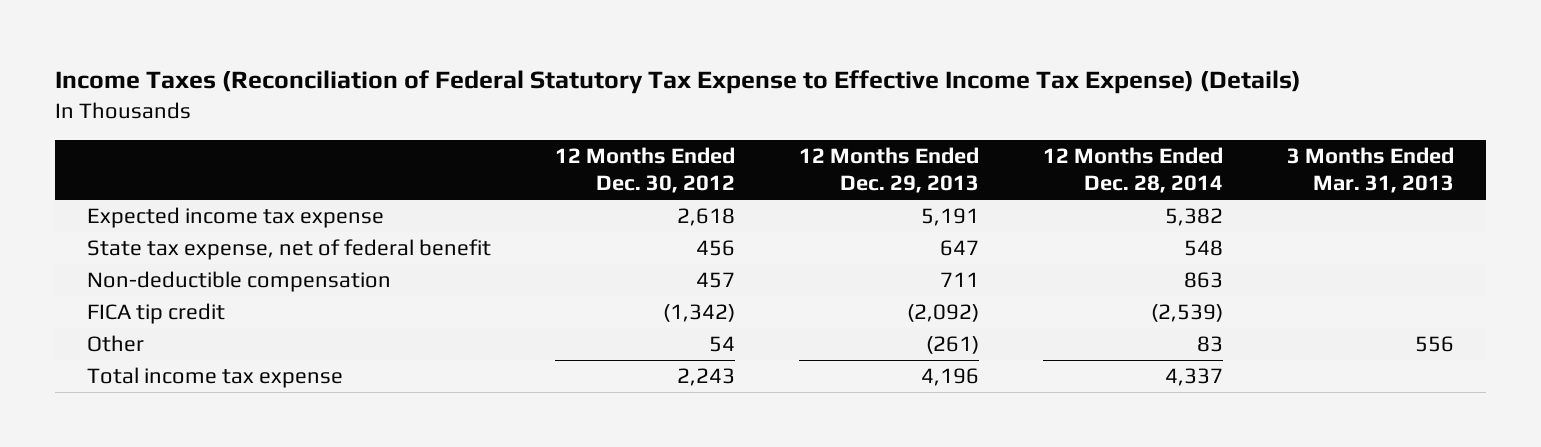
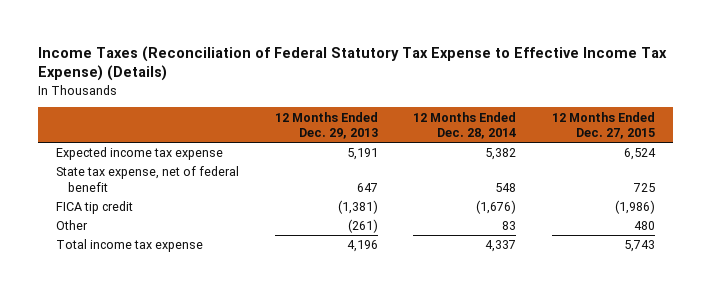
[554,147,735,194] 12 Months Ended Dec. 30, 2012 -> none
[1287,147,1455,194] 3 Months Ended Mar. 31, 2013 -> none
none -> [551,111,655,140] 12 Months Ended Dec. 27, 2015
[86,271,391,293] Non-deductible compensation -> none
[906,304,979,323] (2,092) -> [337,200,378,215] (1,381)
[1151,304,1224,323] (2,539) -> [476,200,517,215] (1,676)

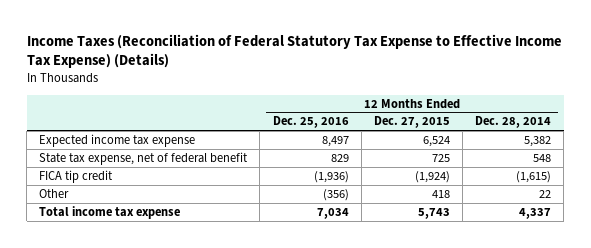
[274,111,378,140] 12 Months Ended Dec. 29, 2013 -> none
none -> [272,116,349,129] Dec. 25, 2016
[476,200,517,215] (1,676) -> [516,171,552,184] (1,615)
[614,200,655,215] (1,986) -> [414,171,450,184] (1,924)
[502,221,517,231] 83 -> [539,190,552,199] 22
[633,221,655,231] 480 -> [431,190,450,199] 418

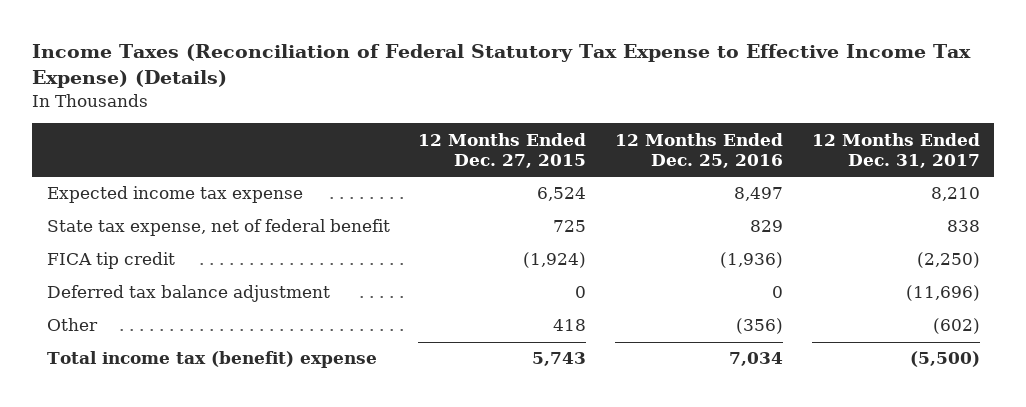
[475,116,552,129] Dec. 28, 2014 -> none
none -> [811,132,980,169] 12 Months Ended Dec. 31, 2017
none -> [46,285,330,303] Deferred tax balance adjustment
[39,206,181,220] Total income tax expense -> [46,351,377,369] Total income tax (benefit) expense

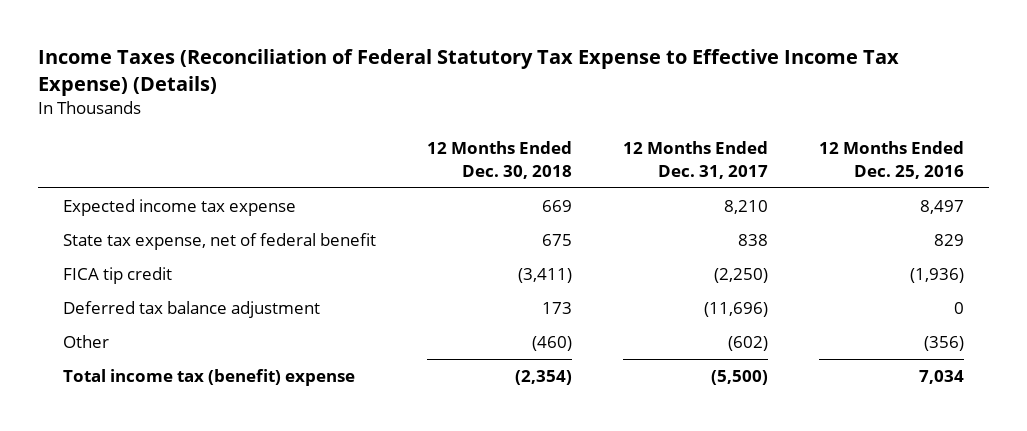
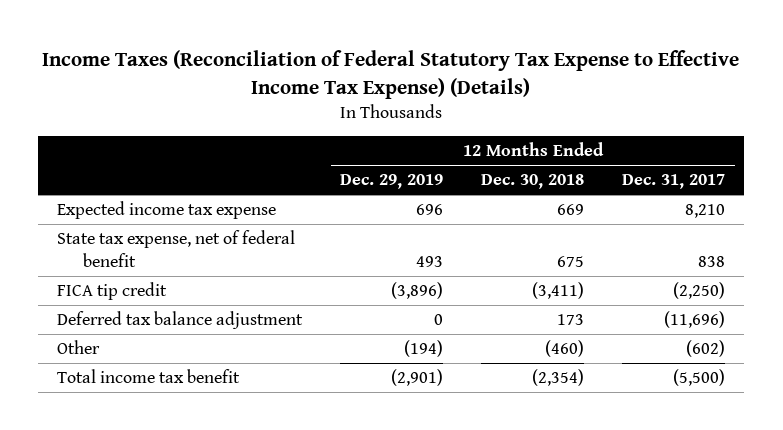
[818,141,964,179] 12 Months Ended Dec. 25, 2016 -> none
none -> [340,174,444,190] Dec. 29, 2019
[63,369,356,387] Total income tax (benefit) expense -> [57,369,241,384] Total income tax benefit

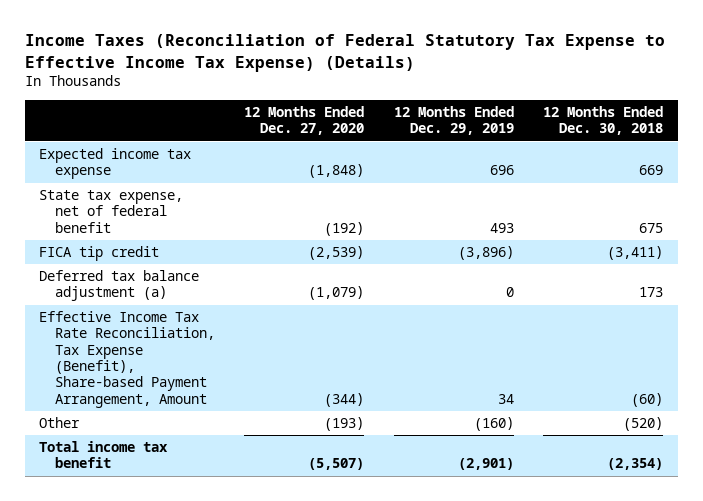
[622,174,726,190] Dec. 31, 2017 -> none
none -> [244,106,365,136] 12 Months Ended Dec. 27, 2020
[57,311,304,330] Deferred tax balance adjustment -> [39,270,200,302] Deferred tax balance adjustment (a)
none -> [39,311,215,408] Effective Income Tax Rate Reconciliation, Tax Expense (Benefit), Share-based Payment Arrangement, Amount
[404,340,444,358] (194) -> [473,417,514,432] (160)
[545,340,585,358] (460) -> [623,417,664,432] (520)

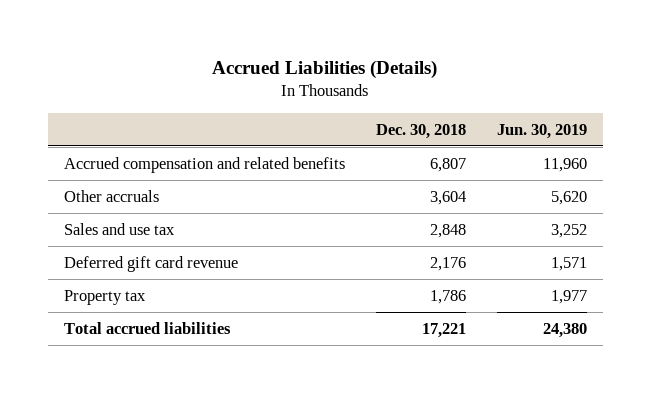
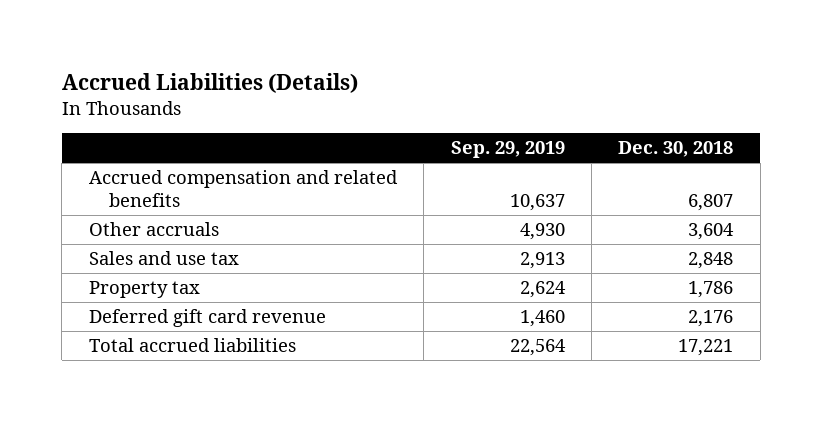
[497,123,588,139] Jun. 30, 2019 -> none
none -> [450,141,565,159] Sep. 29, 2019
[63,255,238,272] Deferred gift card revenue -> [88,309,326,328] Deferred gift card revenue

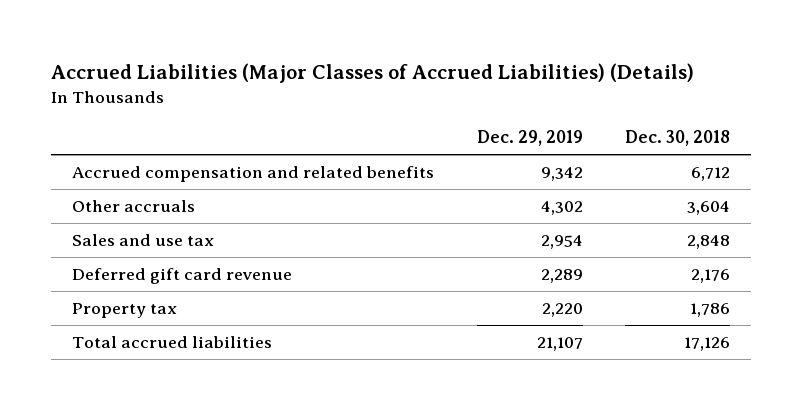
[61,73,358,94] Accrued Liabilities (Details) -> [51,62,695,83] Accrued Liabilities (Major Classes of Accrued Liabilities) (Details)
[450,141,565,159] Sep. 29, 2019 -> none
none -> [476,130,583,147] Dec. 29, 2019
[688,194,734,212] 6,807 -> [690,167,730,182] 6,712
[88,281,200,299] Property tax -> [72,303,178,319] Property tax
[678,339,734,357] 17,221 -> [683,337,730,352] 17,126

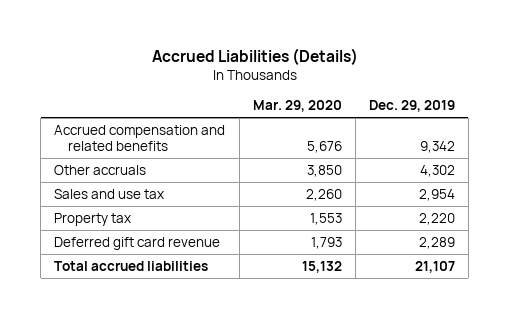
[51,62,695,83] Accrued Liabilities (Major Classes of Accrued Liabilities) (Details) -> [151,47,358,65] Accrued Liabilities (Details)
[624,130,730,147] Dec. 30, 2018 -> none
none -> [252,100,342,113] Mar. 29, 2020
[72,268,293,285] Deferred gift card revenue -> [54,236,221,250] Deferred gift card revenue

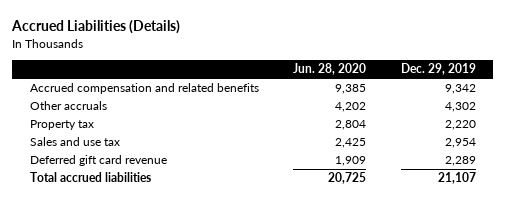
[252,100,342,113] Mar. 29, 2020 -> none
none -> [293,63,367,76] Jun. 28, 2020
[54,188,165,199] Sales and use tax -> [29,137,120,147] Sales and use tax

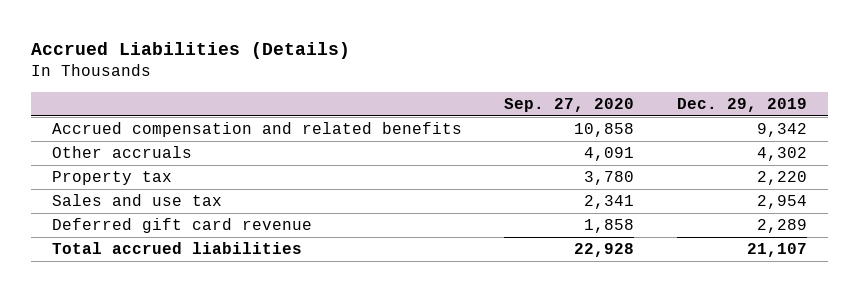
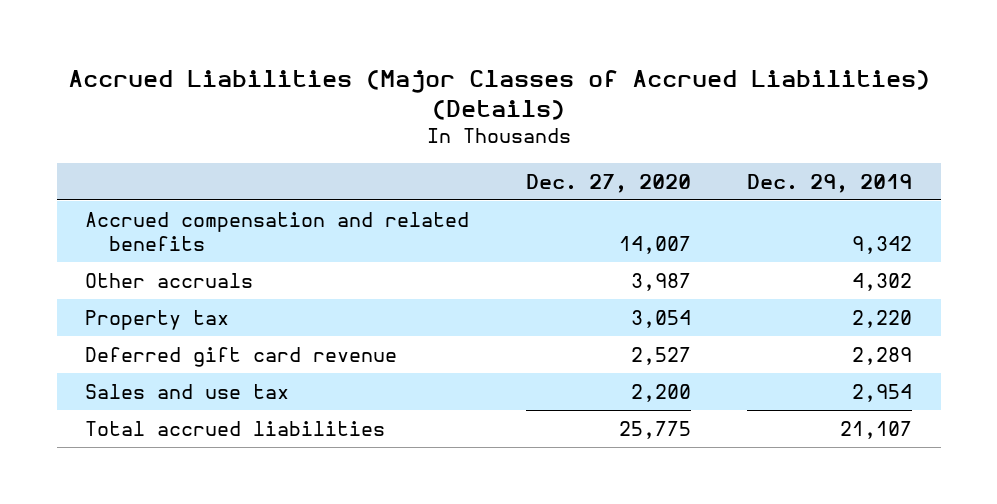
[30,41,350,59] Accrued Liabilities (Details) -> [67,69,930,121] Accrued Liabilities (Major Classes of Accrued Liabilities) (Details)
[504,98,635,113] Sep. 27, 2020 -> none
none -> [525,173,691,193] Dec. 27, 2020
[51,193,222,206] Sales and use tax -> [85,383,290,399] Sales and use tax

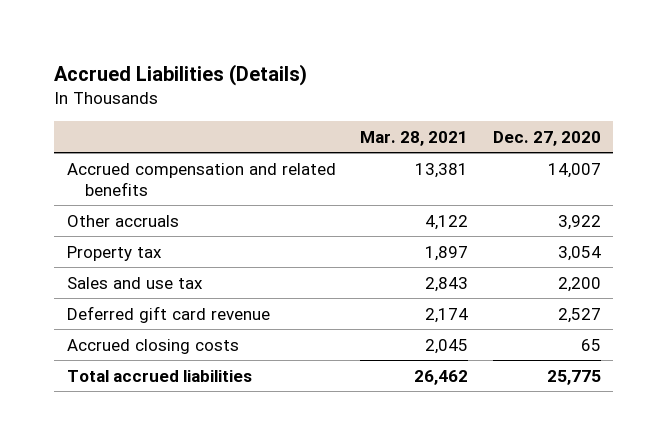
[67,69,930,121] Accrued Liabilities (Major Classes of Accrued Liabilities) (Details) -> [54,64,308,87] Accrued Liabilities (Details)
[747,173,913,193] Dec. 29, 2019 -> none
none -> [360,130,469,146] Mar. 28, 2021
[630,272,691,291] 3,987 -> [557,214,601,230] 3,922
[85,346,398,367] Deferred gift card revenue -> [66,305,270,323] Deferred gift card revenue
none -> [66,338,239,354] Accrued closing costs

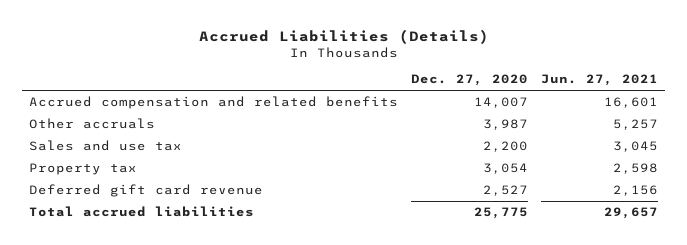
[360,130,469,146] Mar. 28, 2021 -> none
none -> [541,74,659,87] Jun. 27, 2021
[557,214,601,230] 3,922 -> [483,118,529,130] 3,987
[66,245,162,261] Property tax -> [28,162,137,175] Property tax
[66,338,239,354] Accrued closing costs -> none

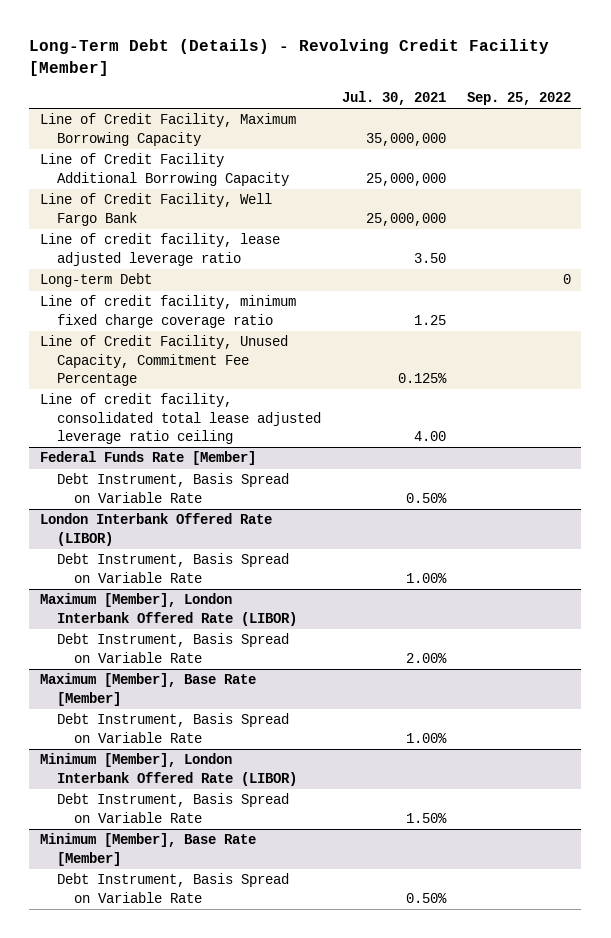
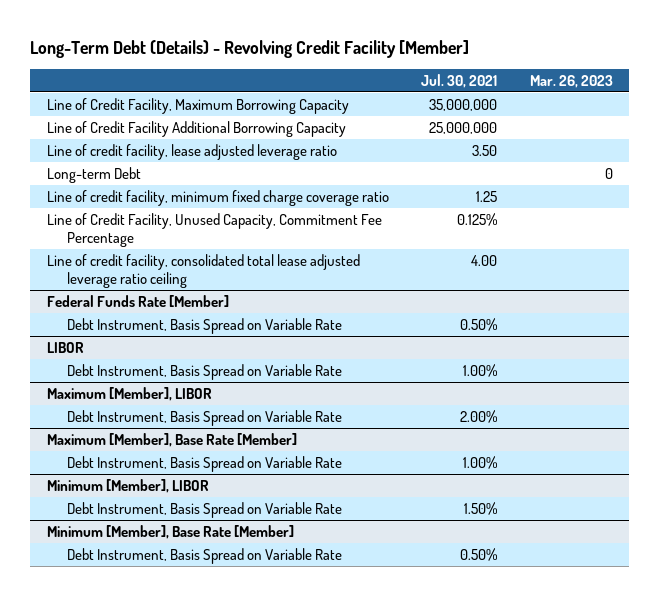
[466,91,571,105] Sep. 25, 2022 -> none
none -> [530,75,614,89] Mar. 26, 2023
[39,193,272,226] Line of Credit Facility, Well Fargo Bank -> none
[39,513,272,546] London Interbank Offered Rate (LIBOR) -> [46,341,84,353] LIBOR
[39,593,297,626] Maximum [Member], London Interbank Offered Rate (LIBOR) -> none
none -> [46,386,212,401] Maximum [Member], LIBOR
[39,753,297,786] Minimum [Member], London Interbank Offered Rate (LIBOR) -> none
none -> [46,478,209,493] Minimum [Member], LIBOR

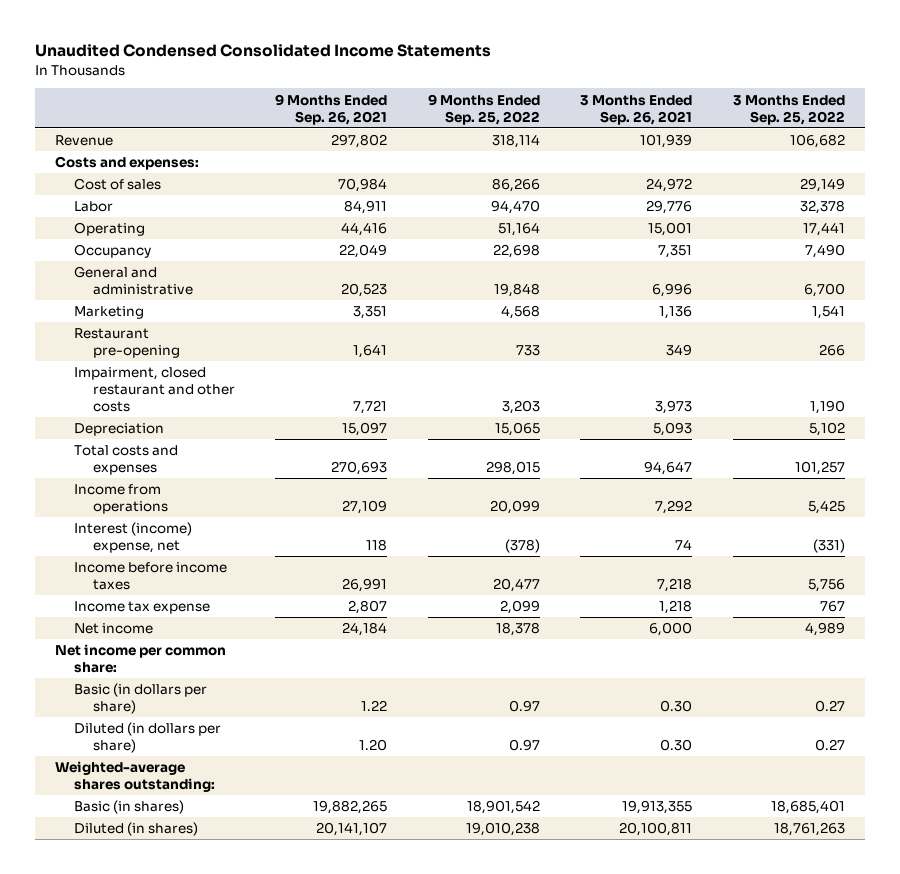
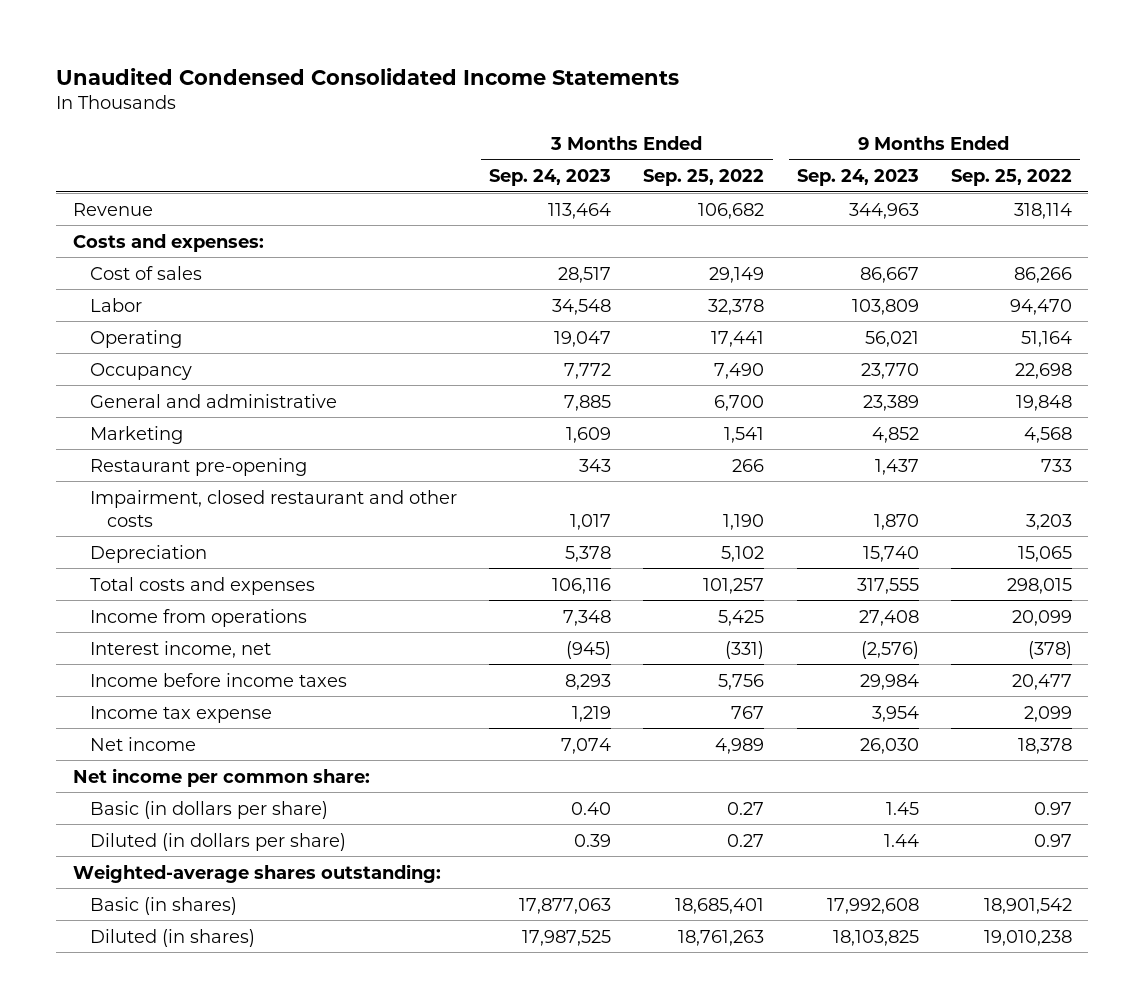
[275,93,388,125] 9 Months Ended Sep. 26, 2021 -> none
[580,94,693,125] 3 Months Ended Sep. 26, 2021 -> none
none -> [489,169,612,187] Sep. 24, 2023
none -> [796,169,919,187] Sep. 24, 2023
[74,522,193,554] Interest (income) expense, net -> [89,640,271,658] Interest income, net

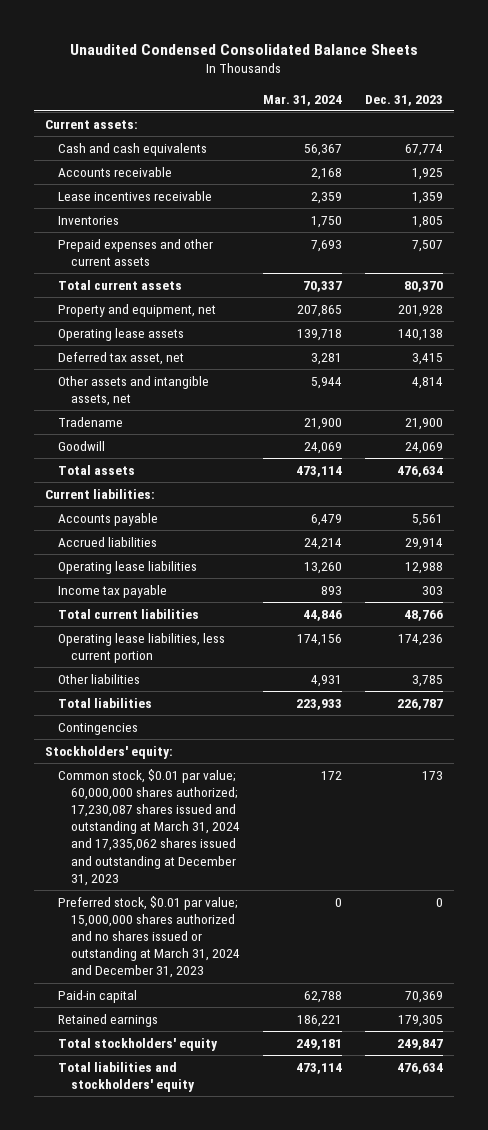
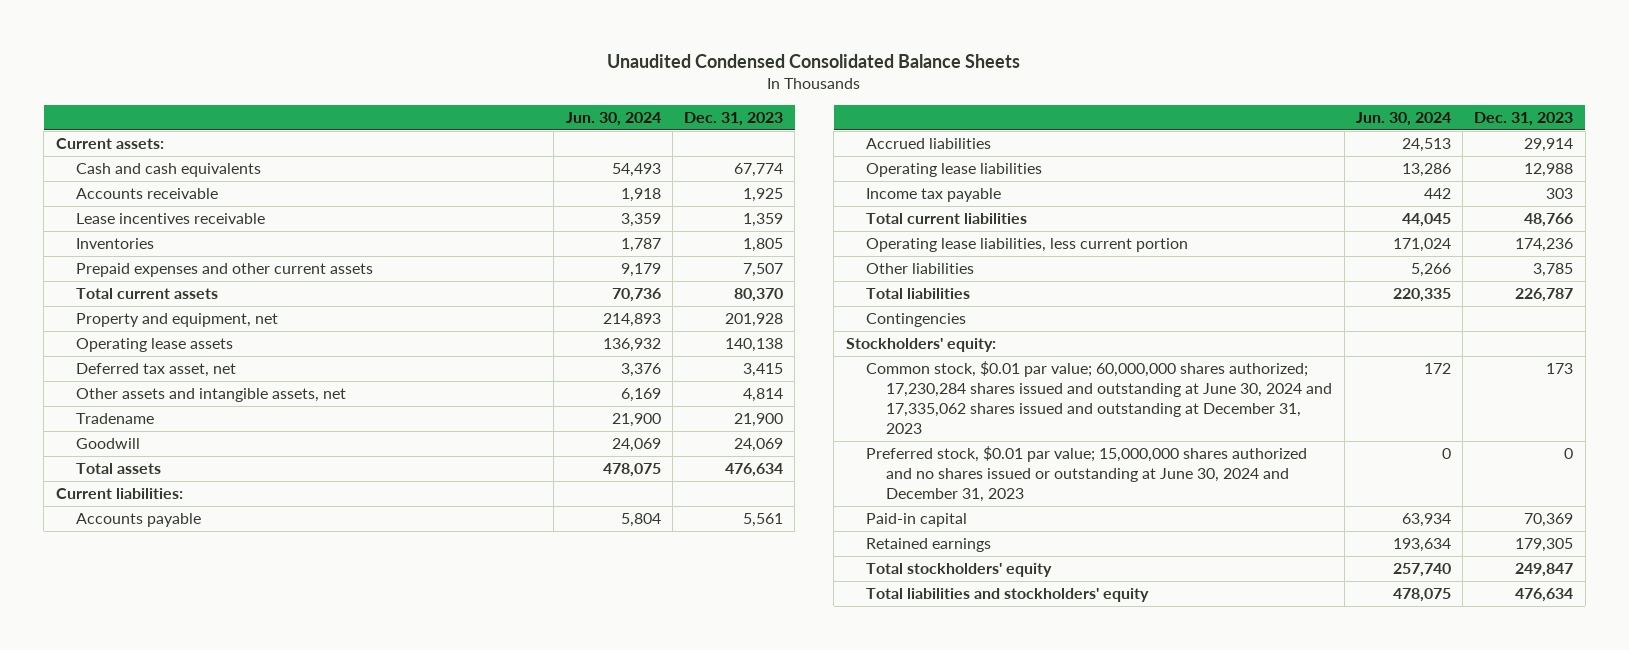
[263,94,343,106] Mar. 31, 2024 -> none
none -> [565,111,661,126] Jun. 30, 2024
[58,768,241,886] Common stock, $0.01 par value; 60,000,000 shares authorized; 17,230,087 shares issued and outstanding at March 31, 2024 and 17,335,062 shares issued and outstanding at December 31, 2023 -> [865,361,1333,435] Common stock, $0.01 par value; 60,000,000 shares authorized; 17,230,284 shares issued and outstanding at June 30, 2024 and 17,335,062 shares issued and outstanding at December 31, 2023
[58,895,241,979] Preferred stock, $0.01 par value; 15,000,000 shares authorized and no shares issued or outstanding at March 31, 2024 and December 31, 2023 -> [865,446,1307,503] Preferred stock, $0.01 par value; 15,000,000 shares authorized and no shares issued or outstanding at June 30, 2024 and December 31, 2023

